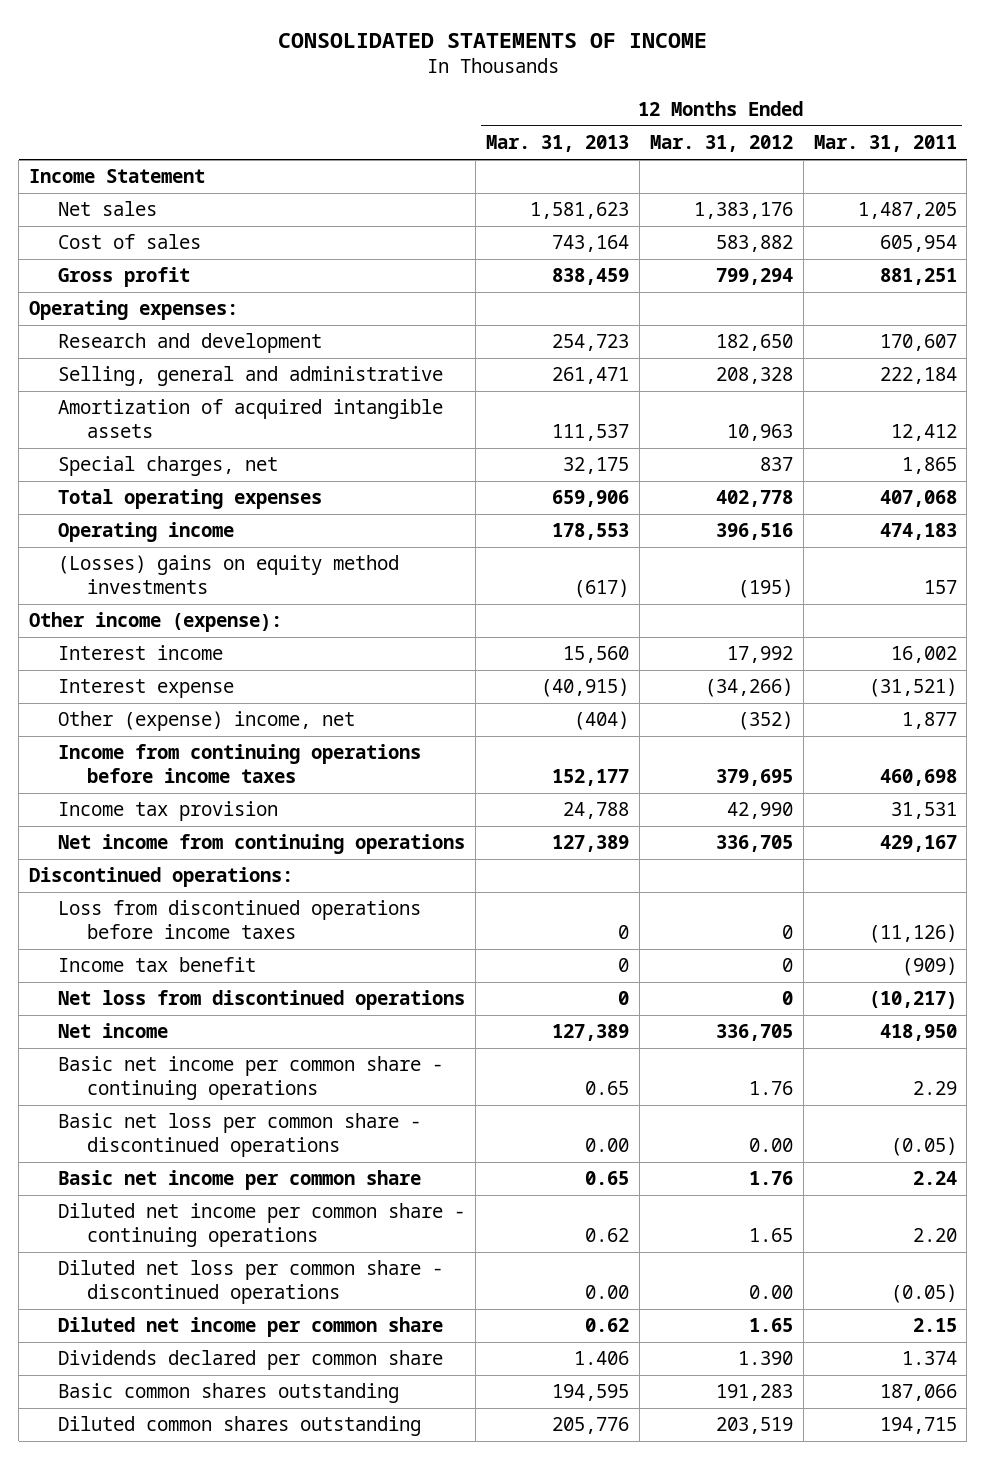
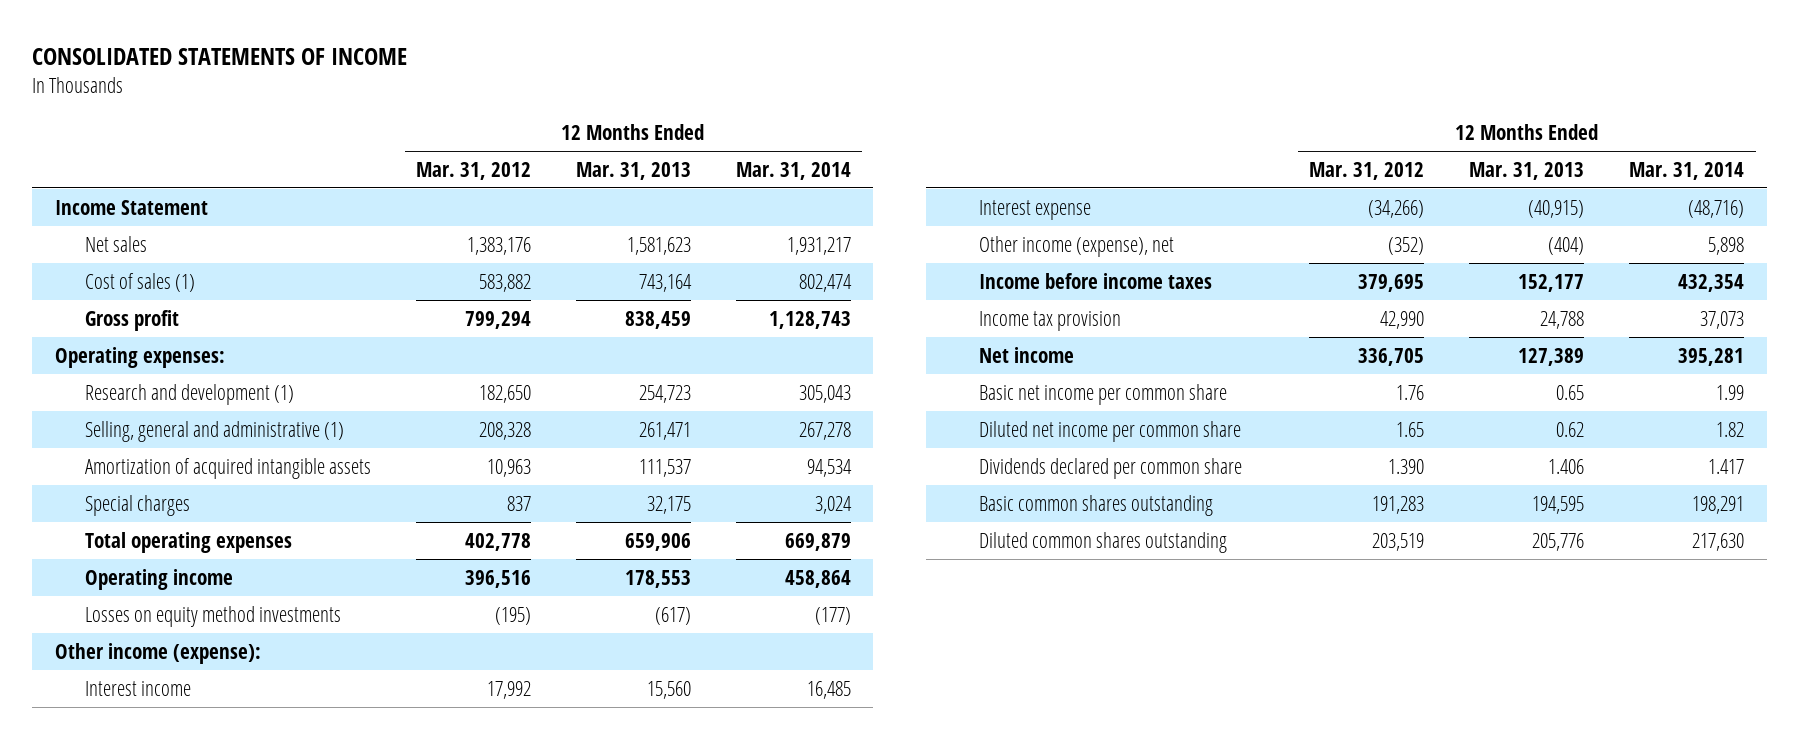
[813,135,957,153] Mar. 31, 2011 -> none
none -> [735,162,851,181] Mar. 31, 2014
[58,234,202,250] Cost of sales -> [85,272,196,292] Cost of sales (1)
[58,333,323,354] Research and development -> [85,383,295,405] Research and development (1)
[58,366,444,387] Selling, general and administrative -> [85,420,345,442] Selling, general and administrative (1)
[58,456,279,477] Special charges, net -> [85,494,191,516] Special charges
[58,555,400,595] (Losses) gains on equity method investments -> [85,605,342,627] Losses on equity method investments
[58,711,356,732] Other (expense) income, net -> [978,235,1174,257] Other income (expense), net
[58,744,422,784] Income from continuing operations before income taxes -> [978,272,1212,289] Income before income taxes
[58,834,466,855] Net income from continuing operations -> none
[29,867,294,888] Discontinued operations: -> none
[58,900,422,940] Loss from discontinued operations before income taxes -> none
[58,957,257,973] Income tax benefit -> none
[58,990,466,1011] Net loss from discontinued operations -> none
[58,1056,444,1101] Basic net income per common share - continuing operations -> none
[58,1113,422,1158] Basic net loss per common share - discontinued operations -> none
[58,1203,466,1248] Diluted net income per common share - continuing operations -> none
[58,1260,444,1305] Diluted net loss per common share - discontinued operations -> none

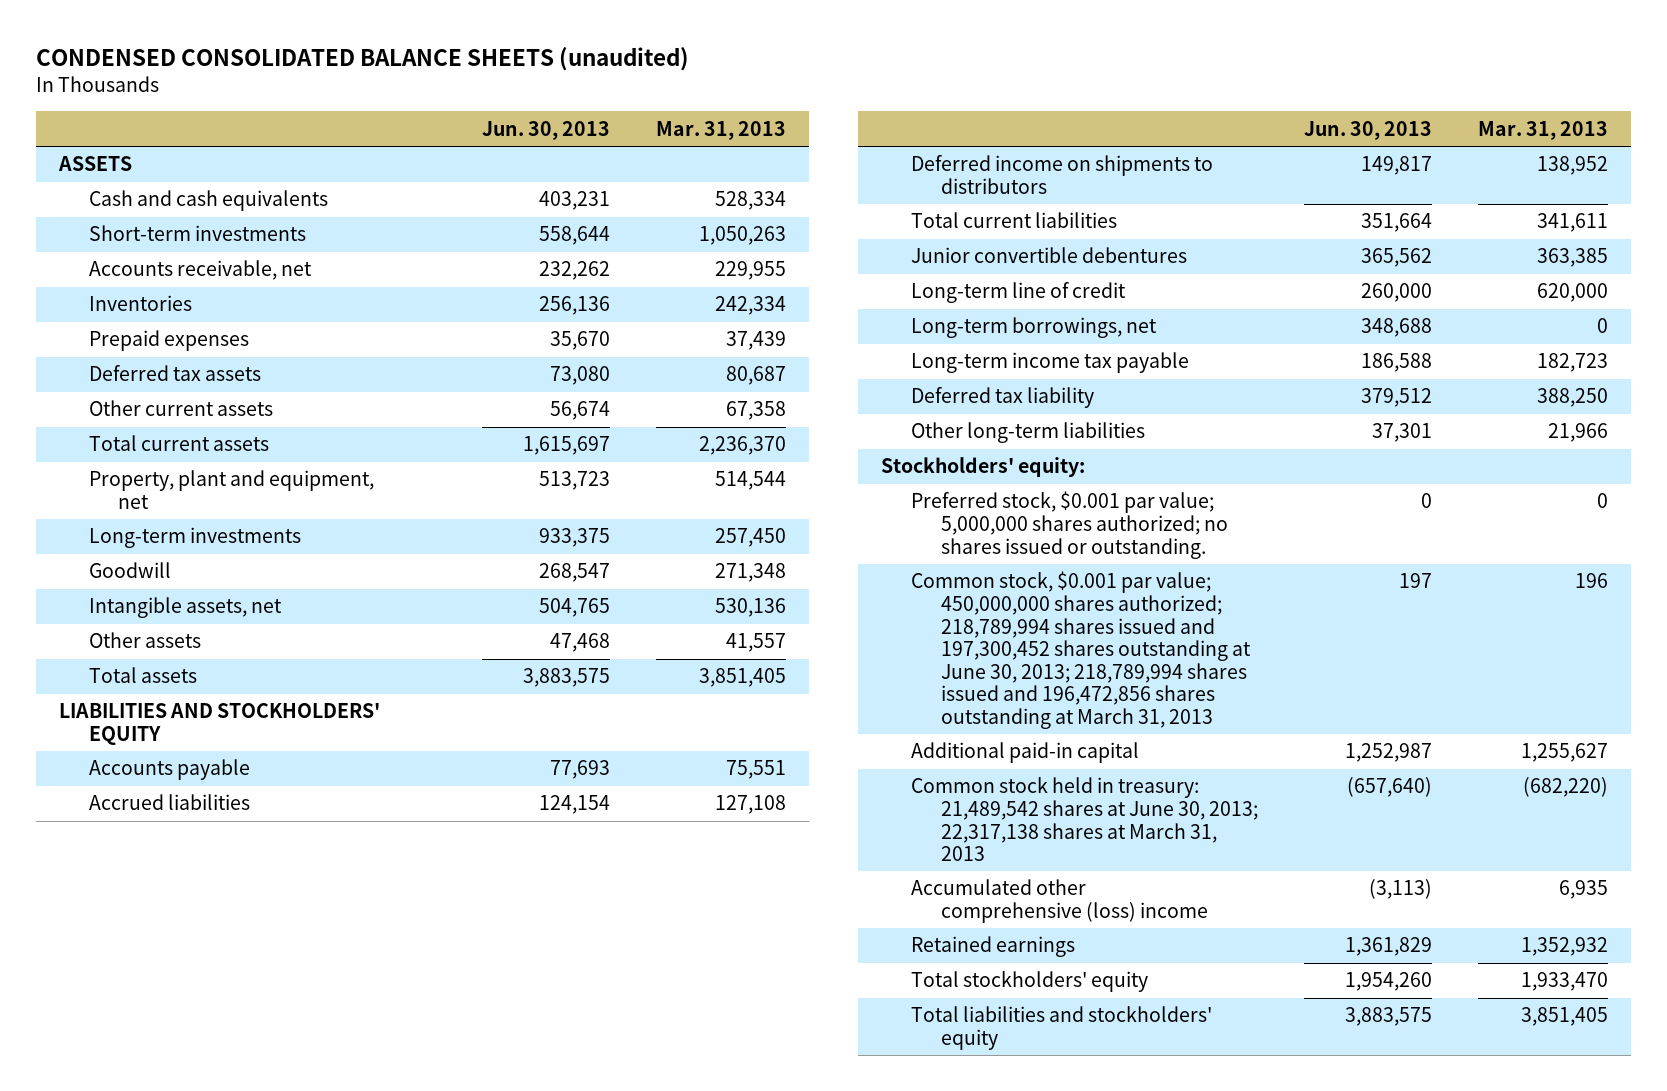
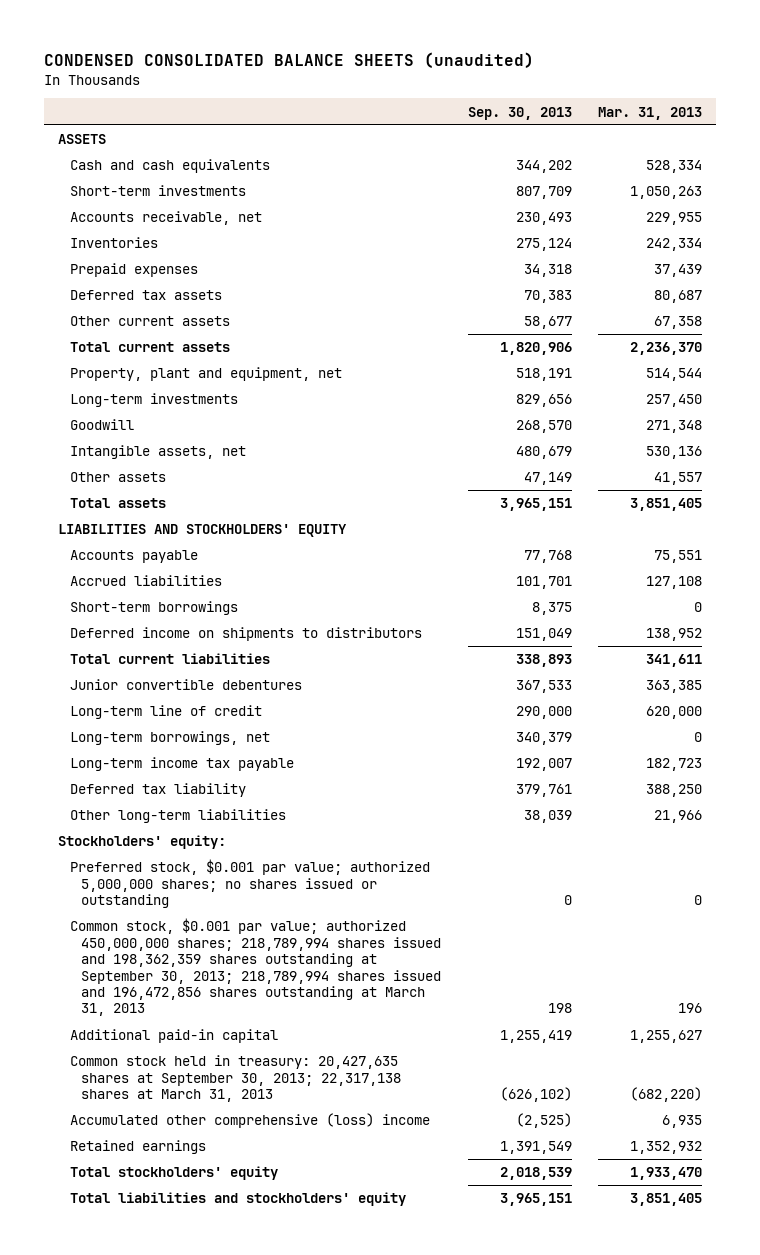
[481,120,610,140] Jun. 30, 2013 -> none
none -> [467,106,572,120] Sep. 30, 2013
none -> [69,601,238,616] Short-term borrowings
[910,491,1228,559] Preferred stock, $0.001 par value; 5,000,000 shares authorized; no shares issued or outstanding. -> [69,859,430,909] Preferred stock, $0.001 par value; authorized 5,000,000 shares; no shares issued or outstanding
[910,571,1251,729] Common stock, $0.001 par value; 450,000,000 shares authorized; 218,789,994 shares issued and 197,300,452 shares outstanding at June 30, 2013; 218,789,994 shares issued and 196,472,856 shares outstanding at March 31, 2013 -> [69,918,442,1017] Common stock, $0.001 par value; authorized 450,000,000 shares; 218,789,994 shares issued and 198,362,359 shares outstanding at September 30, 2013; 218,789,994 shares issued and 196,472,856 shares outstanding at March 31, 2013
[910,777,1258,862] Common stock held in treasury: 21,489,542 shares at June 30, 2013; 22,317,138 shares at March 31, 2013 -> [69,1055,402,1103] Common stock held in treasury: 20,427,635 shares at September 30, 2013; 22,317,138 shares at March 31, 2013

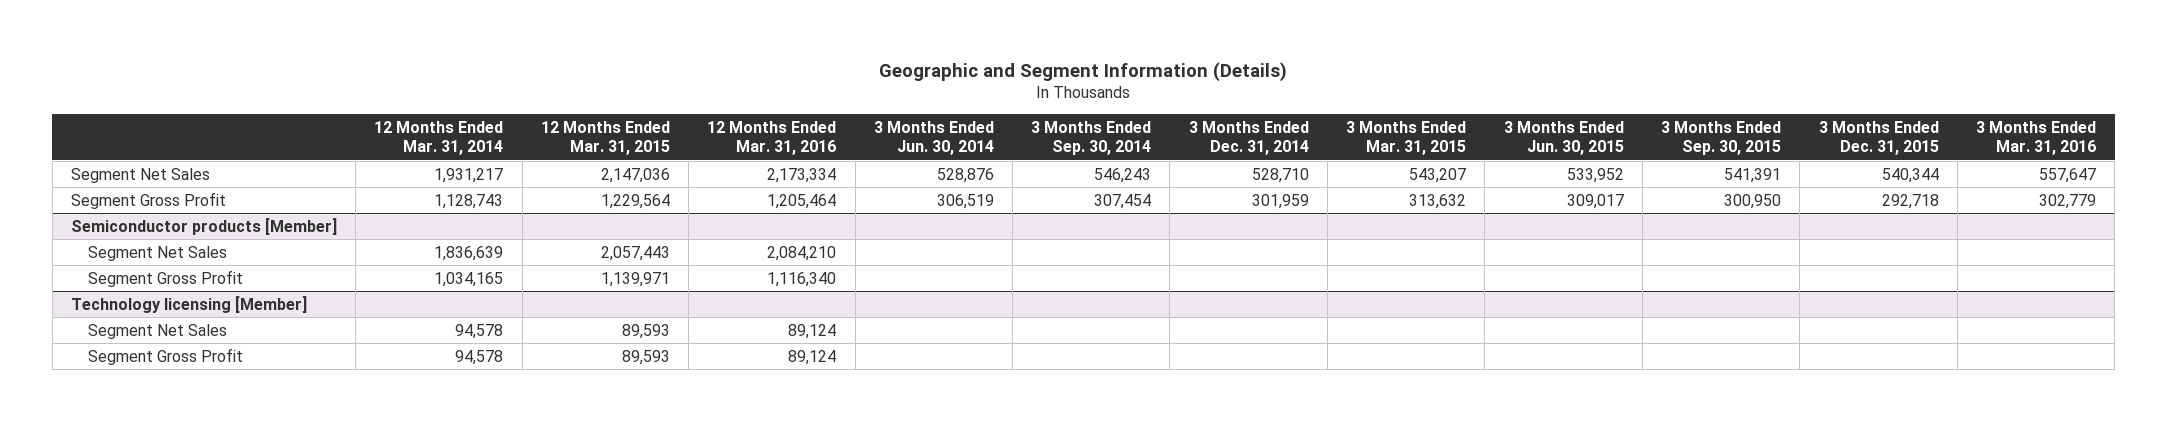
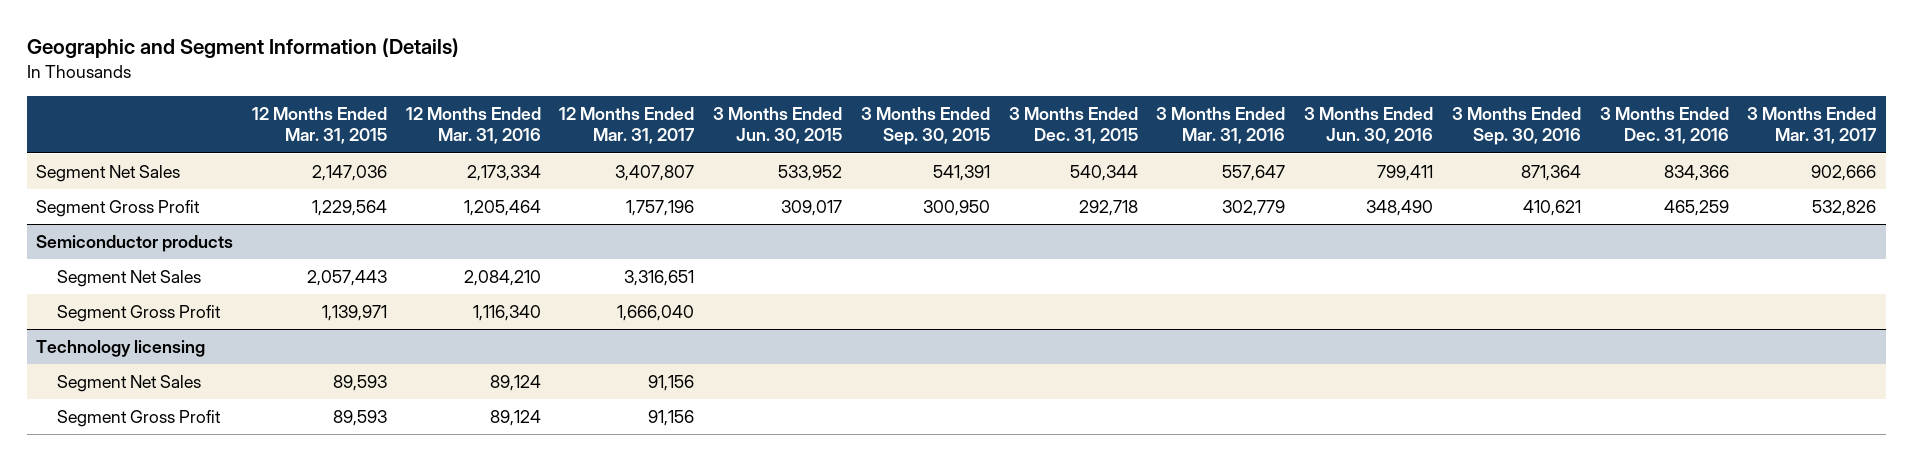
[374,121,504,156] 12 Months Ended Mar. 31, 2014 -> none
[873,121,994,156] 3 Months Ended Jun. 30, 2014 -> none
[1031,121,1152,156] 3 Months Ended Sep. 30, 2014 -> none
[1188,121,1309,156] 3 Months Ended Dec. 31, 2014 -> none
[1346,121,1467,156] 3 Months Ended Mar. 31, 2015 -> none
none -> [559,106,696,145] 12 Months Ended Mar. 31, 2017
none -> [1304,106,1434,145] 3 Months Ended Jun. 30, 2016
none -> [1451,106,1581,146] 3 Months Ended Sep. 30, 2016
none -> [1599,106,1729,145] 3 Months Ended Dec. 31, 2016
none -> [1747,106,1878,145] 3 Months Ended Mar. 31, 2017
[70,217,337,235] Semiconductor products [Member] -> [36,235,234,253] Semiconductor products
[70,295,307,313] Technology licensing [Member] -> [36,340,206,358] Technology licensing

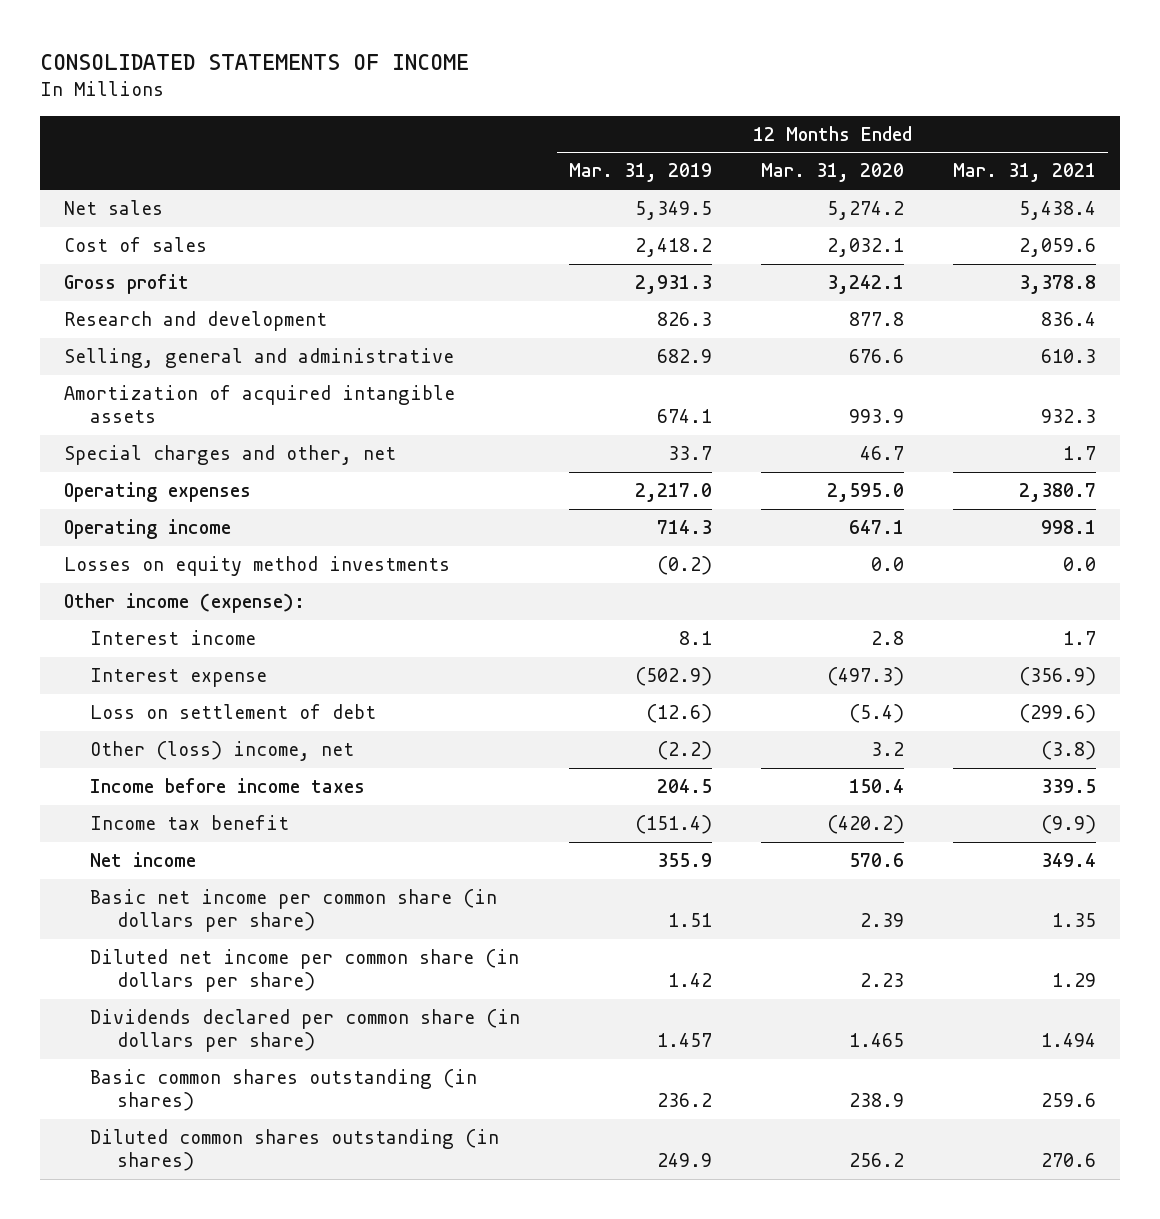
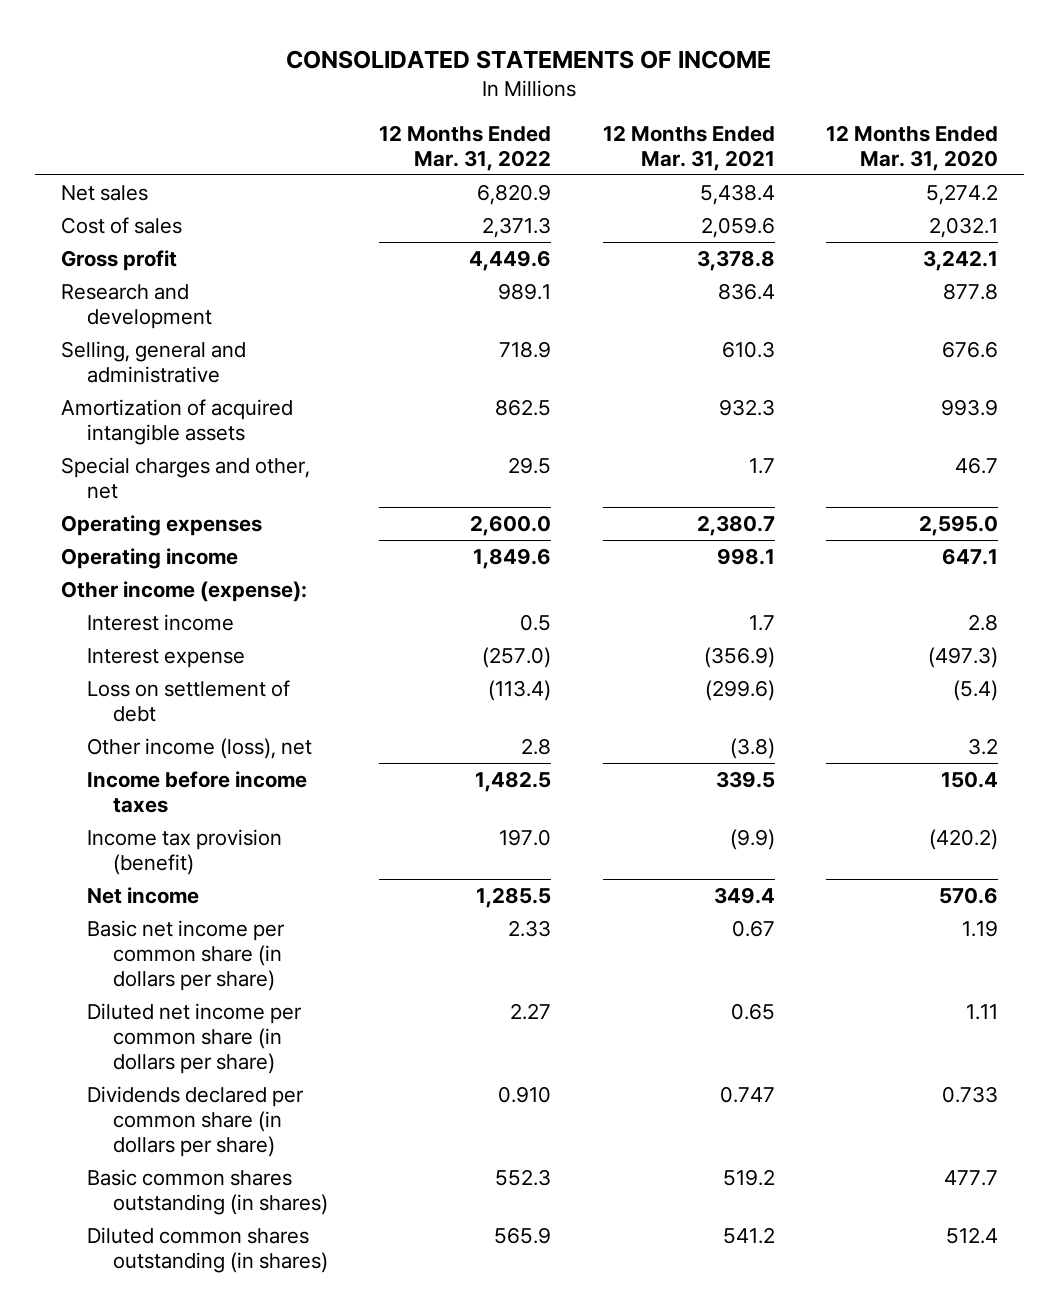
[569,163,713,183] Mar. 31, 2019 -> none
none -> [379,124,552,172] 12 Months Ended Mar. 31, 2022
[64,556,451,577] Losses on equity method investments -> none
[90,741,355,762] Other (loss) income, net -> [86,737,312,759] Other income (loss), net
[90,815,290,831] Income tax benefit -> [86,828,282,875] Income tax provision (benefit)
[860,913,905,928] 2.39 -> [962,919,999,937] 1.19
[1051,913,1096,928] 1.35 -> [731,919,775,937] 0.67
[860,973,905,988] 2.23 -> [966,1003,999,1020] 1.11
[1051,973,1096,988] 1.29 -> [730,1002,775,1020] 0.65
[849,1033,905,1048] 1.465 -> [942,1085,999,1103] 0.733
[1040,1033,1096,1048] 1.494 -> [719,1085,775,1103] 0.747
[849,1093,905,1108] 238.9 -> [944,1169,999,1186] 477.7
[1040,1093,1096,1108] 259.6 -> [722,1168,775,1186] 519.2
[849,1153,905,1168] 256.2 -> [946,1226,999,1244] 512.4
[1040,1153,1096,1168] 270.6 -> [722,1226,775,1244] 541.2

